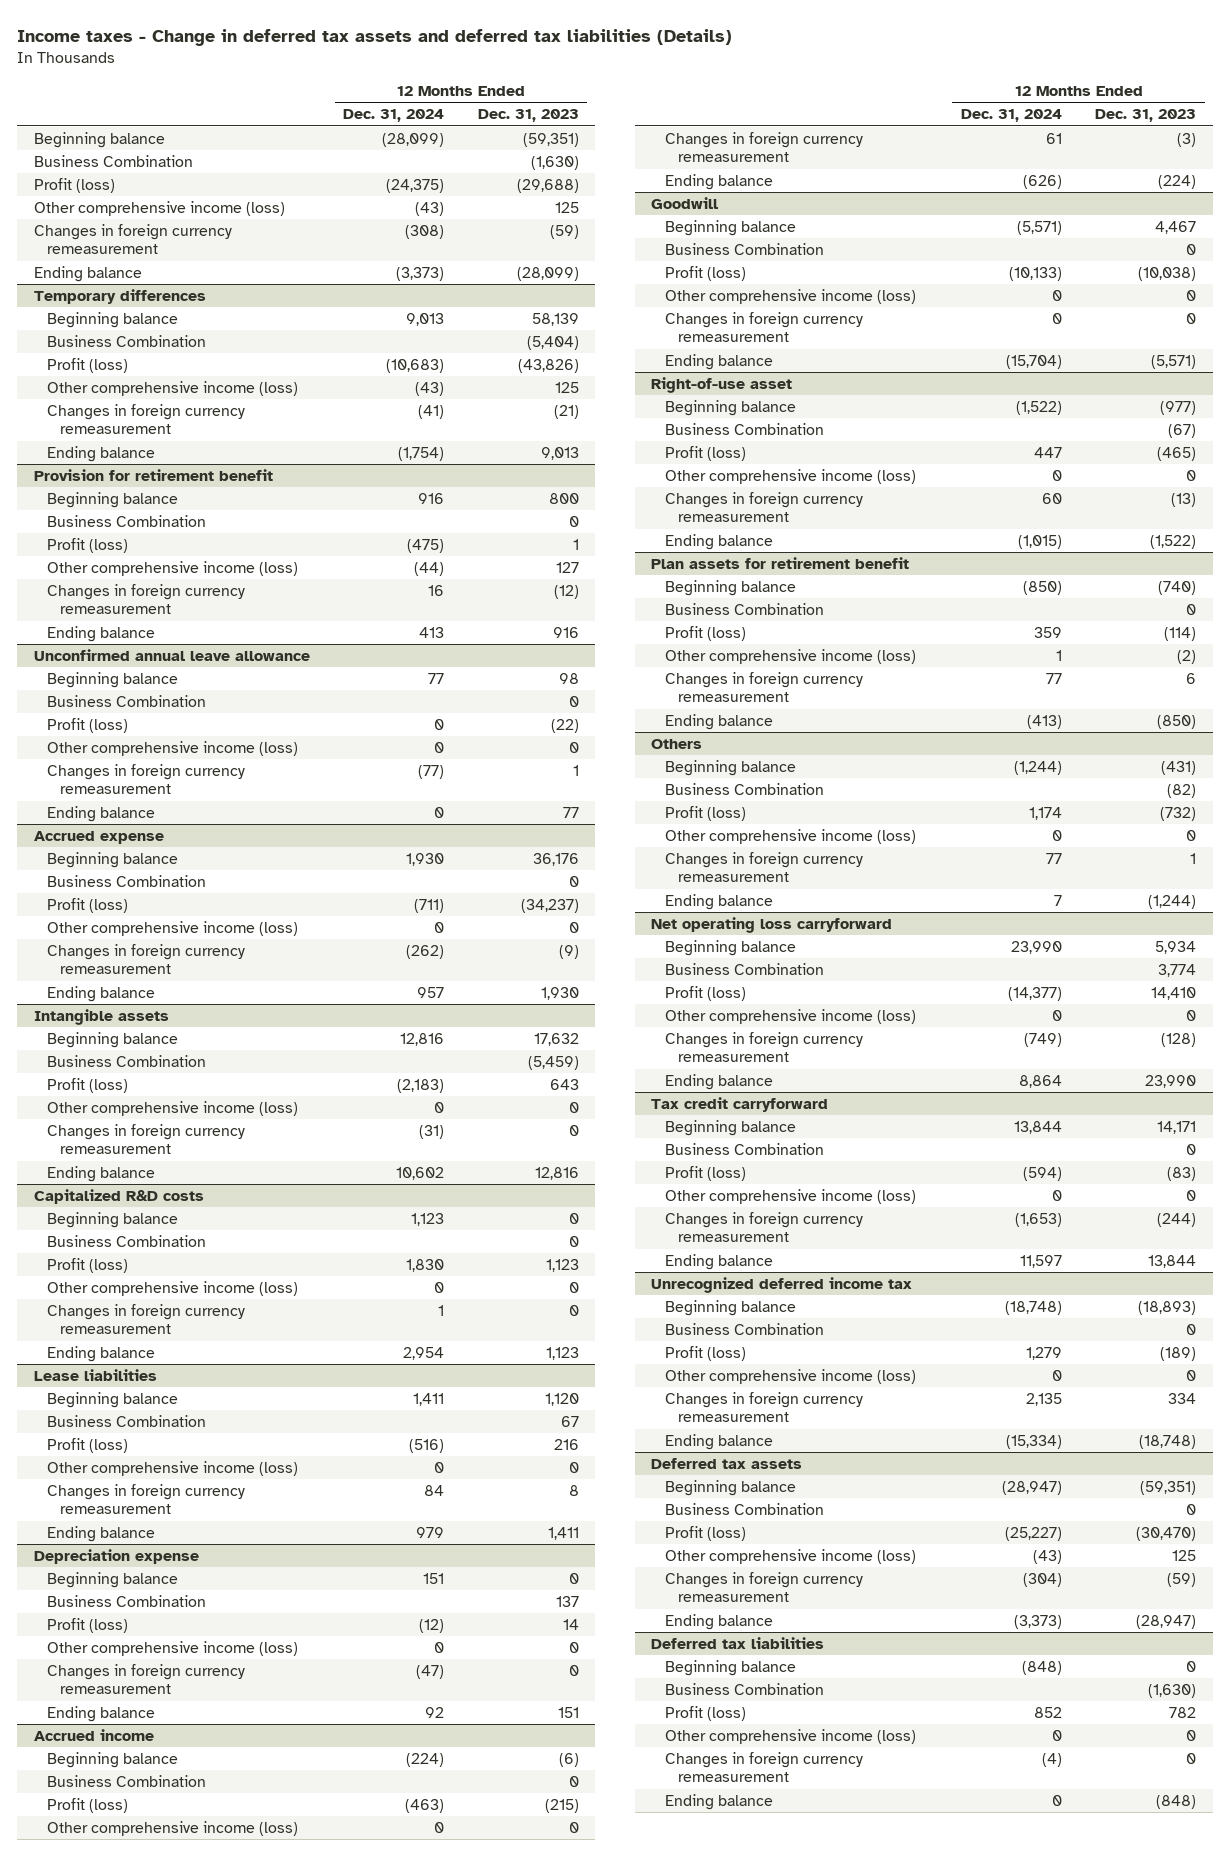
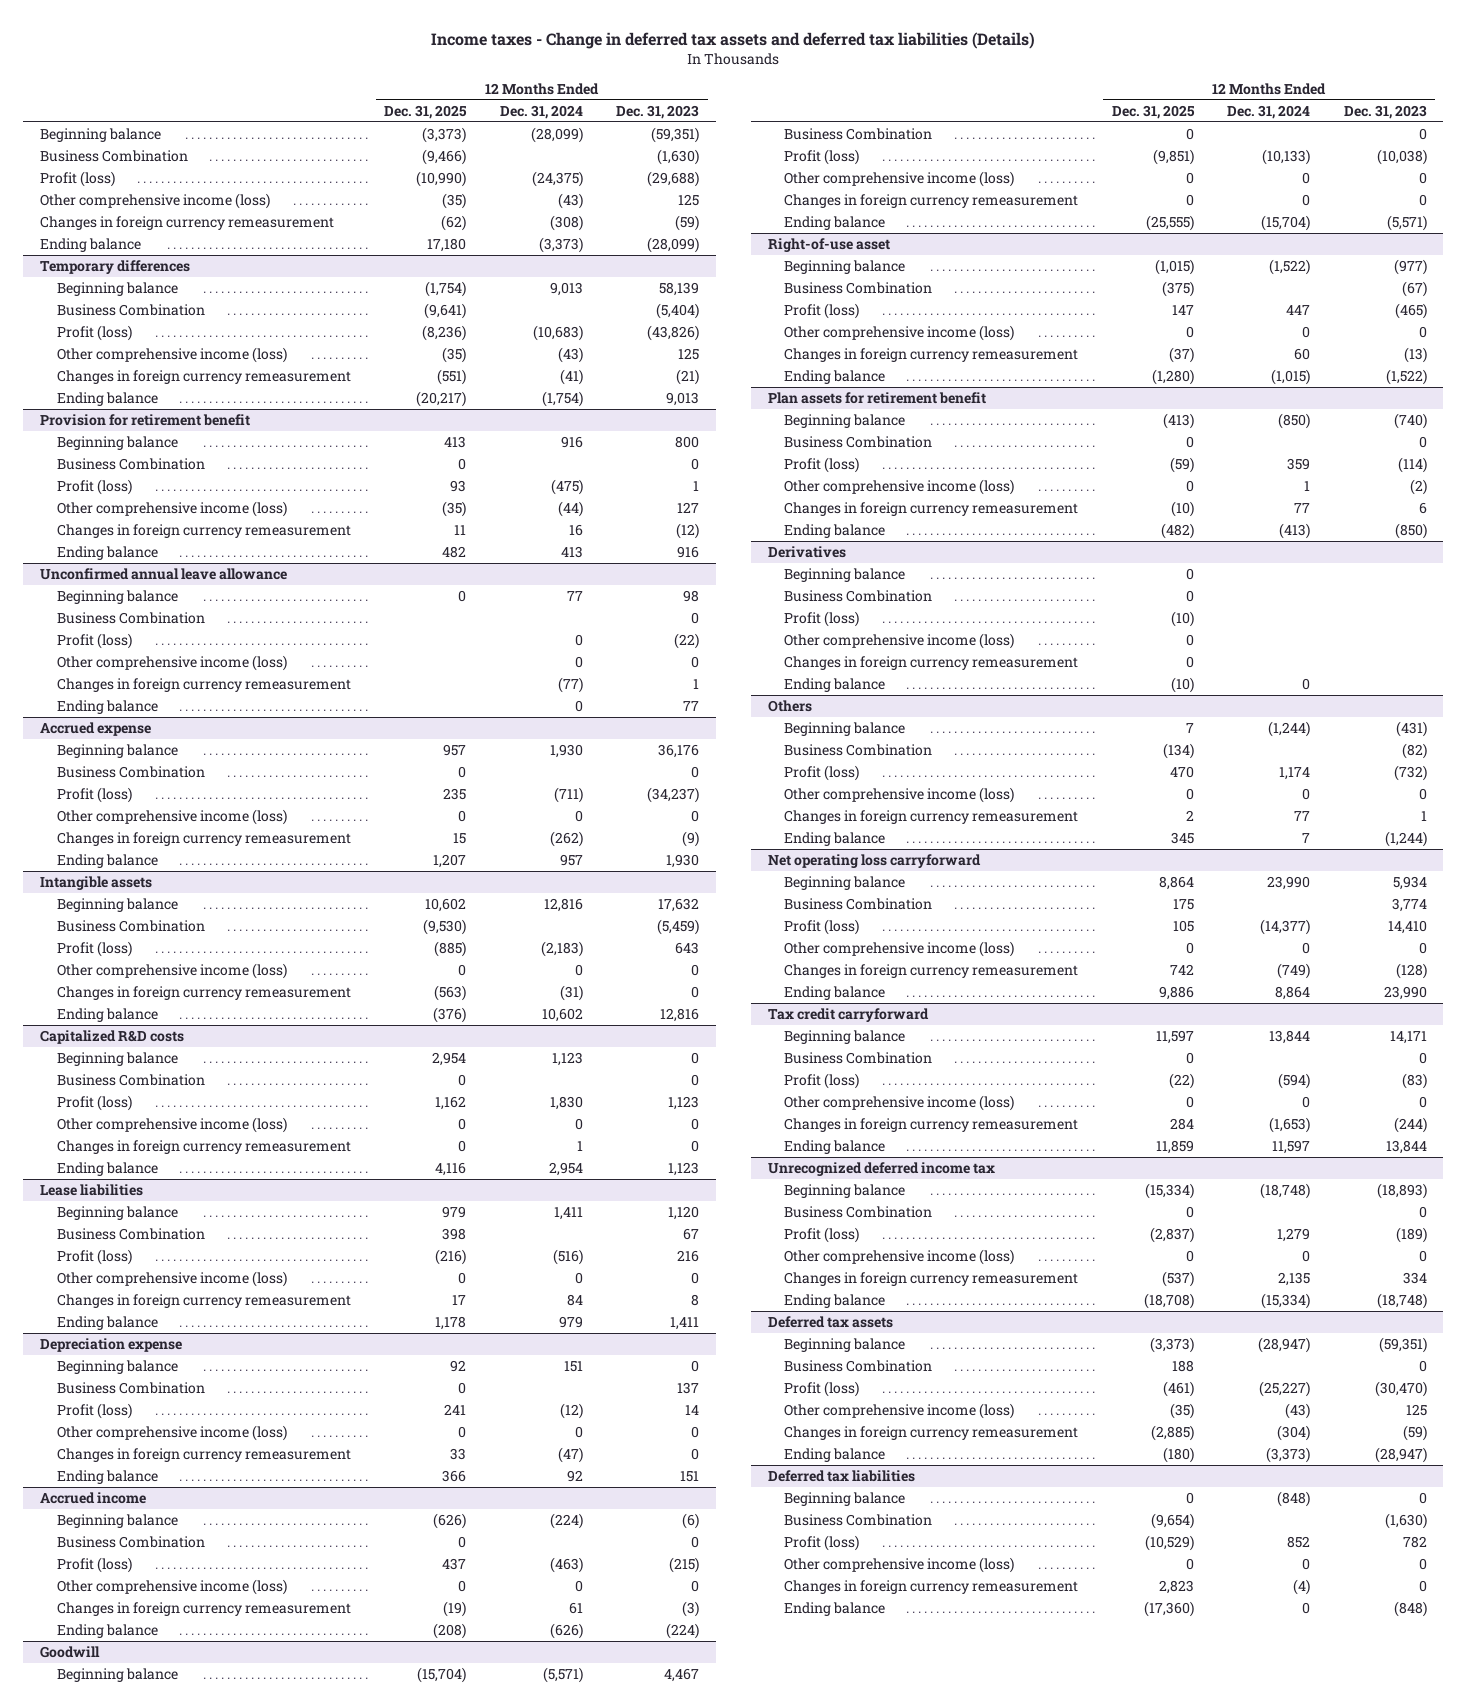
none -> [384,104,468,119] Dec. 31, 2025
none -> [767,545,846,558] Derivatives
none -> [784,567,906,582] Beginning balance
none -> [784,589,933,602] Business Combination
none -> [784,610,860,627] Profit (loss)
none -> [784,632,1015,649] Other comprehensive income (loss)
none -> [784,655,1079,670] Changes in foreign currency remeasurement
none -> [784,677,886,692] Ending balance

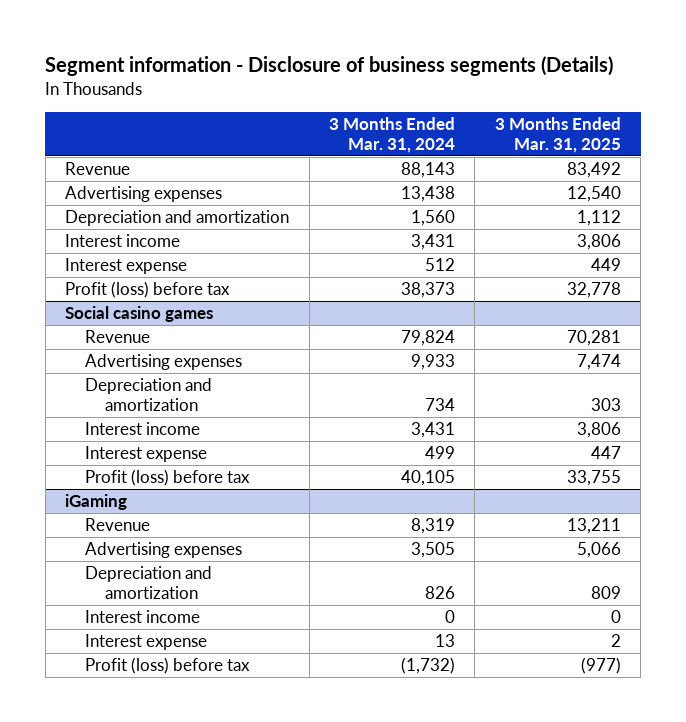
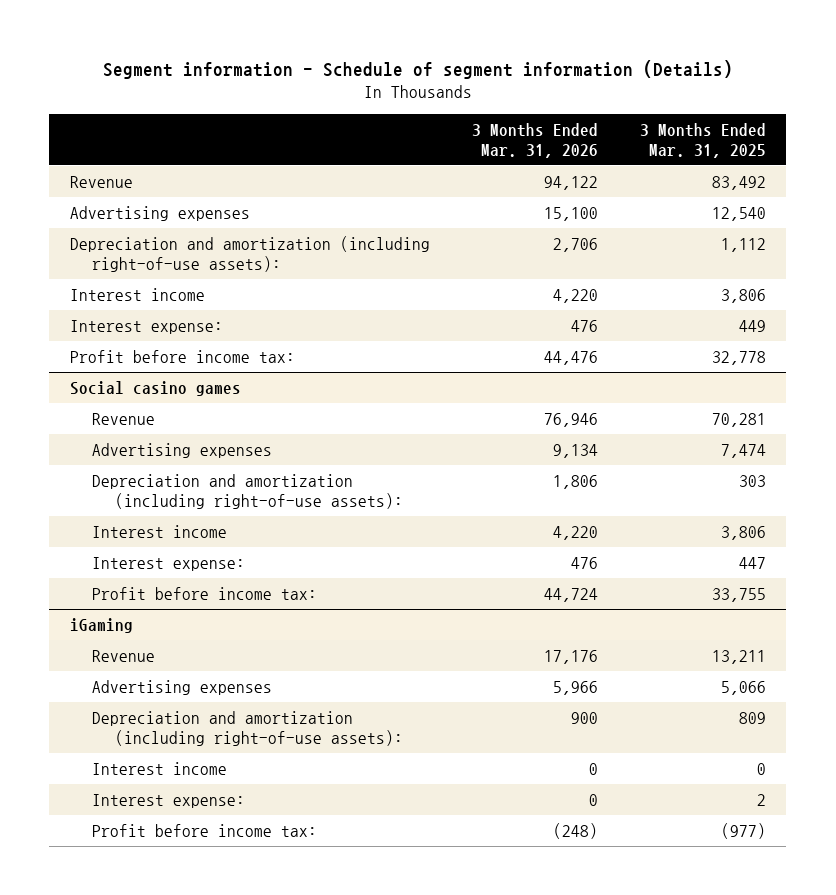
[45,55,614,76] Segment information - Disclosure of business segments (Details) -> [102,60,733,80] Segment information - Schedule of segment information (Details)
[328,116,455,153] 3 Months Ended Mar. 31, 2024 -> none
none -> [471,122,598,158] 3 Months Ended Mar. 31, 2026
[65,210,290,227] Depreciation and amortization -> [70,235,431,272] Depreciation and amortization (including right-of-use assets):
[65,258,188,275] Interest expense -> [70,319,224,334] Interest expense:
[65,281,231,299] Profit (loss) before tax -> [70,349,296,363] Profit before income tax:
[85,378,213,412] Depreciation and amortization -> [92,473,403,509] Depreciation and amortization (including right-of-use assets):
[85,446,208,463] Interest expense -> [92,556,246,571] Interest expense:
[85,469,251,487] Profit (loss) before tax -> [92,586,318,600] Profit before income tax:
[85,566,213,600] Depreciation and amortization -> [92,710,403,746] Depreciation and amortization (including right-of-use assets):
[85,634,208,651] Interest expense -> [92,793,246,808] Interest expense:
[85,657,251,675] Profit (loss) before tax -> [92,823,318,837] Profit before income tax:

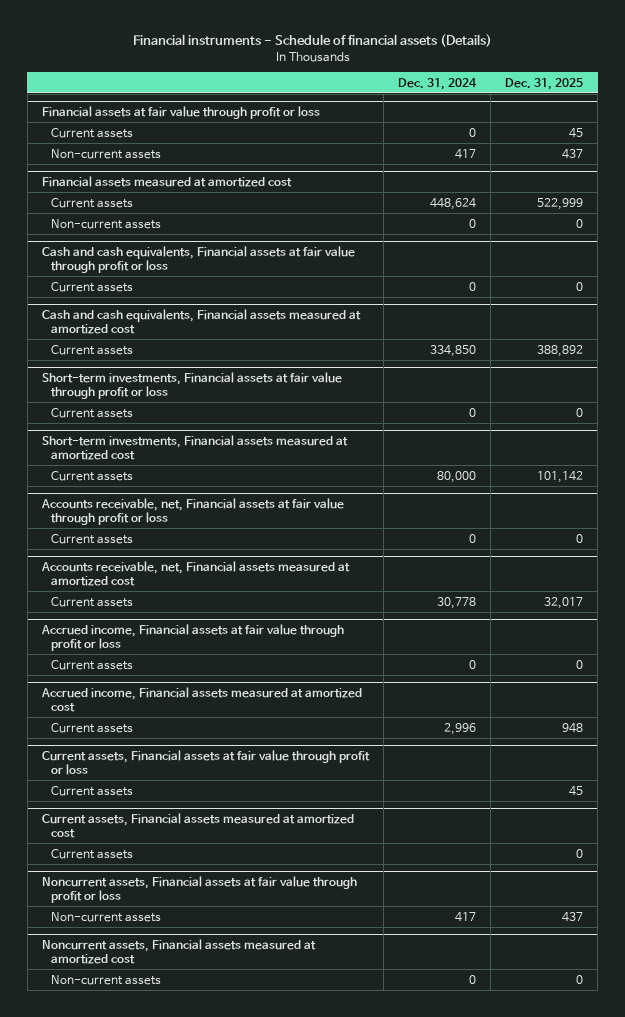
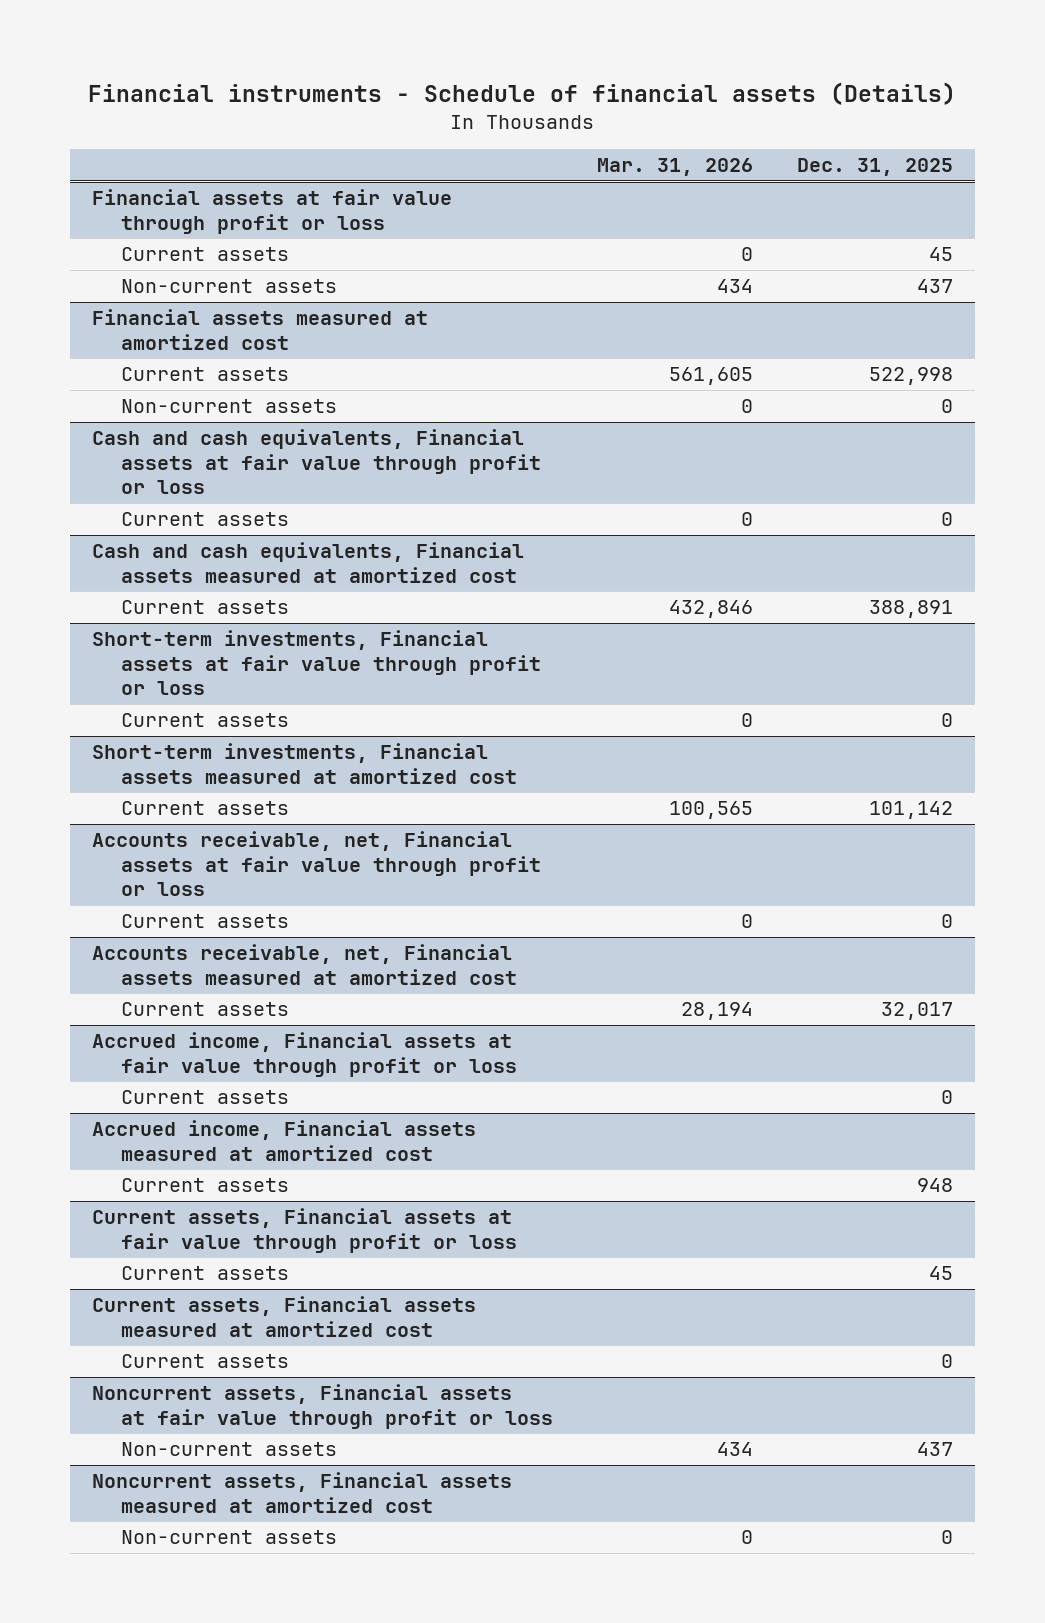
[398,77,478,90] Dec. 31, 2024 -> none
none -> [596,158,753,177] Mar. 31, 2026
[537,197,584,210] 522,999 -> [868,367,953,386] 522,998
[537,344,584,357] 388,892 -> [868,600,953,619] 388,891

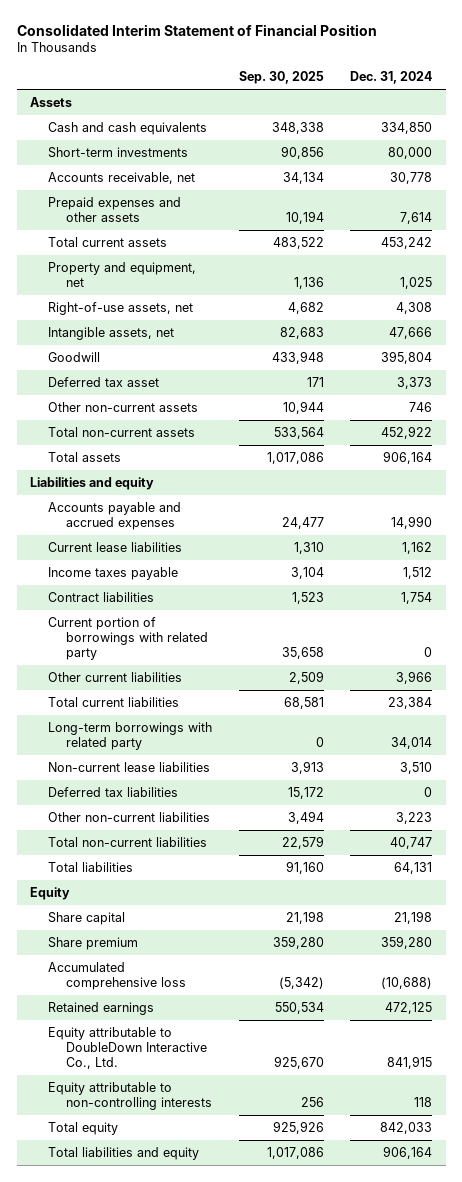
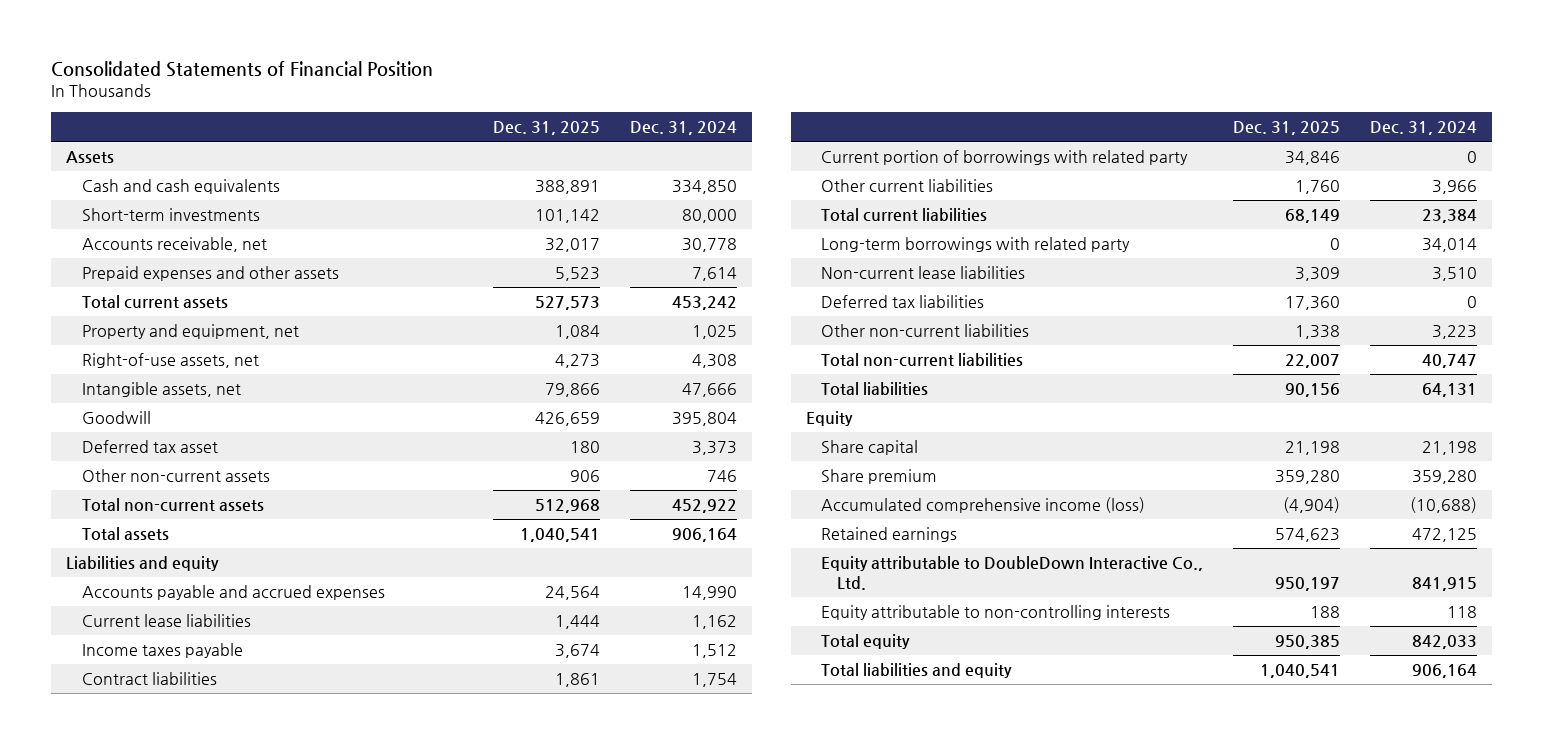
[16,23,377,36] Consolidated Interim Statement of Financial Position -> [51,61,434,78] Consolidated Statements of Financial Position
[238,71,324,85] Sep. 30, 2025 -> none
none -> [493,121,601,136] Dec. 31, 2025
[47,961,186,990] Accumulated comprehensive loss -> [821,497,1146,514] Accumulated comprehensive income (loss)

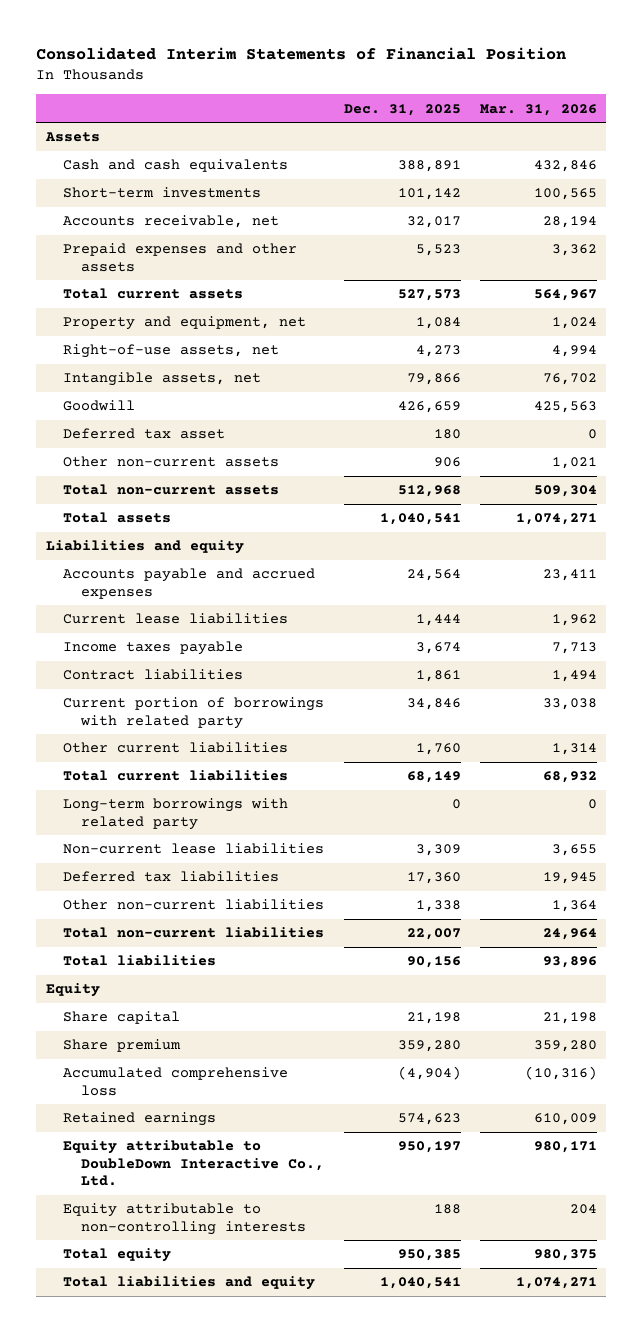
[51,61,434,78] Consolidated Statements of Financial Position -> [35,47,566,61] Consolidated Interim Statements of Financial Position
[630,121,738,136] Dec. 31, 2024 -> none
none -> [479,103,597,116] Mar. 31, 2026
[821,497,1146,514] Accumulated comprehensive income (loss) -> [63,1067,289,1096] Accumulated comprehensive loss

